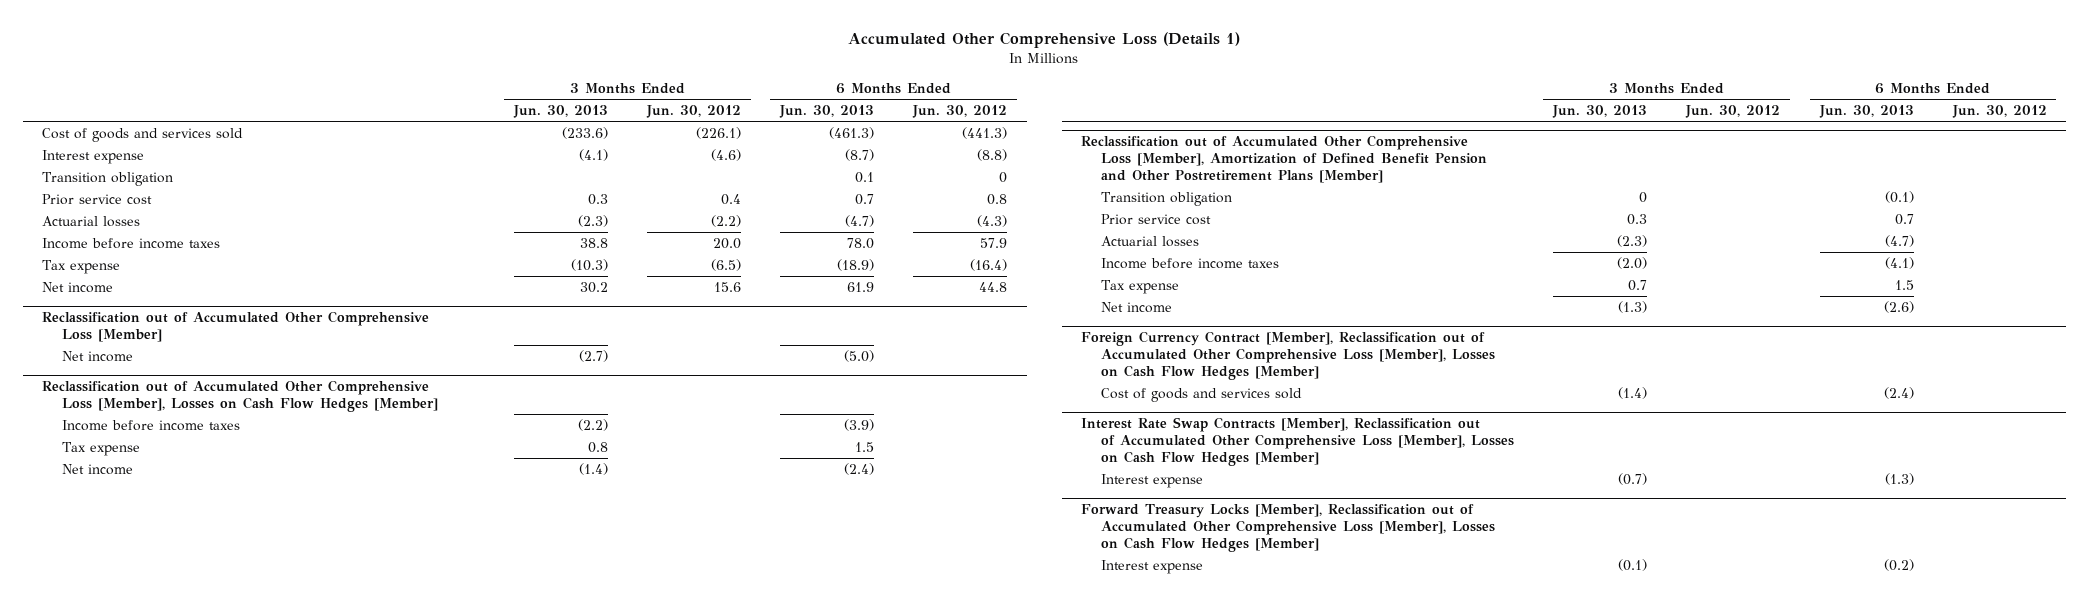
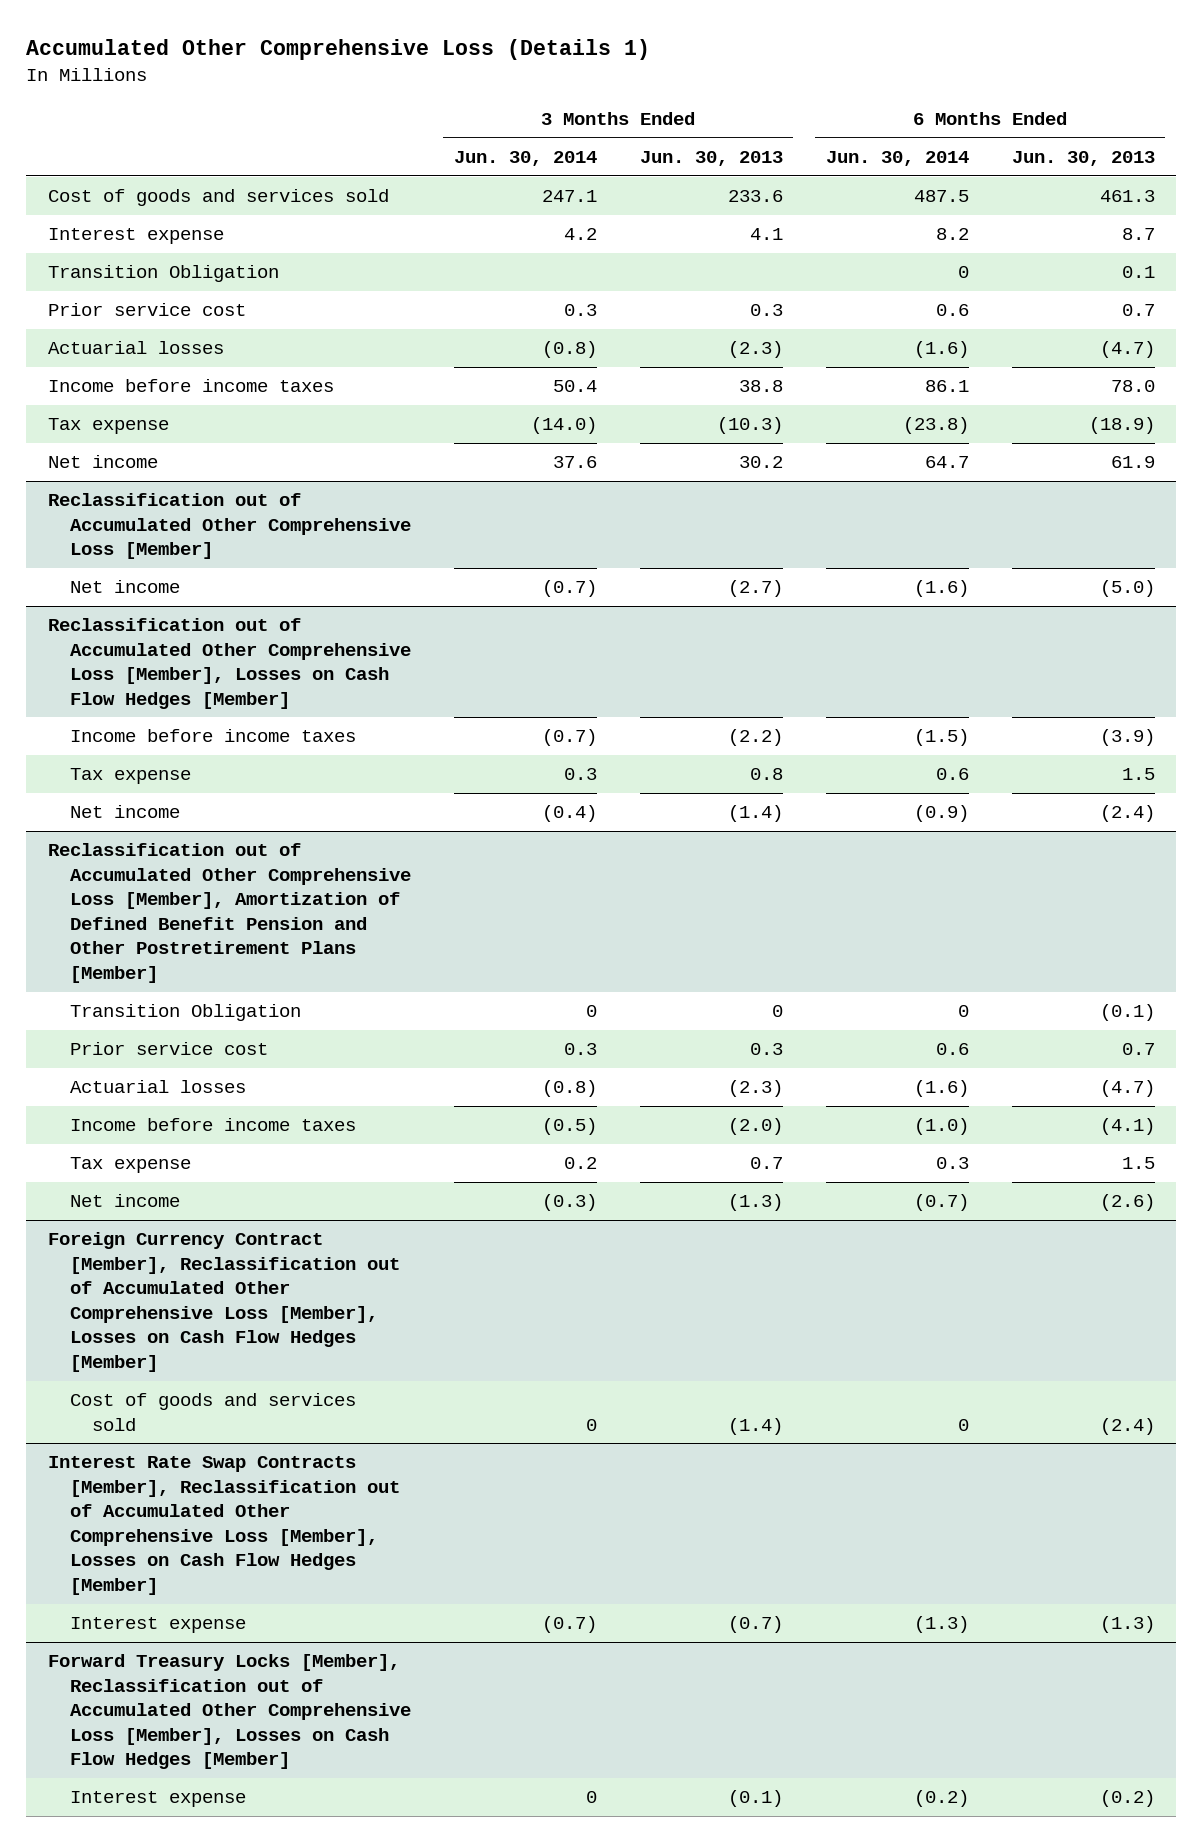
[646,105,742,119] Jun. 30, 2012 -> none
[912,105,1008,119] Jun. 30, 2012 -> none
none -> [453,150,597,166] Jun. 30, 2014
none -> [825,150,969,166] Jun. 30, 2014
[562,126,609,139] (233.6) -> [727,190,783,203] 233.6
[829,126,875,139] (461.3) -> [1099,190,1155,203] 461.3
[579,148,609,161] (4.1) -> [749,228,783,241] 4.1
[845,148,875,161] (8.7) -> [1121,228,1155,241] 8.7
[42,171,174,186] Transition obligation -> [47,265,279,283] Transition Obligation
[1101,191,1233,206] Transition obligation -> [69,1004,301,1022] Transition Obligation

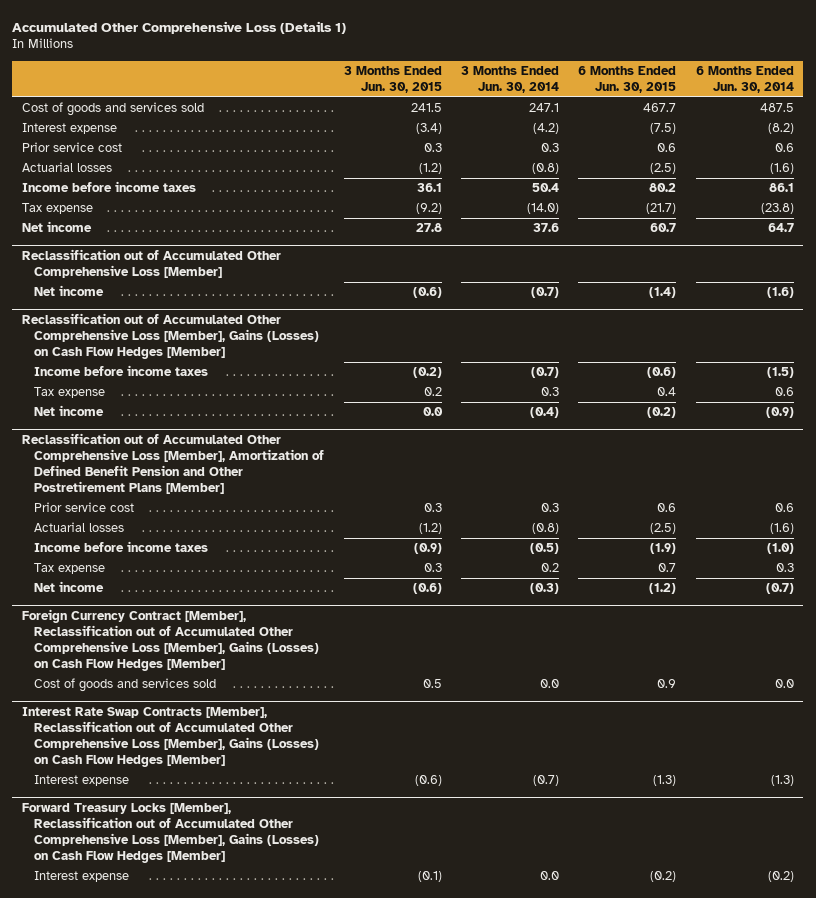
[639,150,783,166] Jun. 30, 2013 -> none
[1011,150,1155,166] Jun. 30, 2013 -> none
none -> [343,65,442,93] 3 Months Ended Jun. 30, 2015
none -> [578,65,677,93] 6 Months Ended Jun. 30, 2015
[47,265,279,283] Transition Obligation -> none
[563,228,597,241] 4.2 -> [533,123,560,135] (4.2)
[935,228,969,241] 8.2 -> [767,123,794,135] (8.2)
[47,618,411,709] Reclassification out of Accumulated Other Comprehensive Loss [Member], Losses on Cash Flow Hedges [Member] -> [21,313,320,360] Reclassification out of Accumulated Other Comprehensive Loss [Member], Gains (Losses) on Cash Flow Hedges [Member]
[69,1004,301,1022] Transition Obligation -> none
[47,1232,400,1372] Foreign Currency Contract [Member], Reclassification out of Accumulated Other Comprehensive Loss [Member], Losses on Cash Flow Hedges [Member] -> [21,609,320,672] Foreign Currency Contract [Member], Reclassification out of Accumulated Other Comprehensive Loss [Member], Gains (Losses) on Cash Flow Hedges [Member]
[585,1418,597,1431] 0 -> [540,679,560,689] 0.0
[957,1418,969,1431] 0 -> [774,679,794,689] 0.0
[47,1456,400,1595] Interest Rate Swap Contracts [Member], Reclassification out of Accumulated Other Comprehensive Loss [Member], Losses on Cash Flow Hedges [Member] -> [21,707,320,768] Interest Rate Swap Contracts [Member], Reclassification out of Accumulated Other Comprehensive Loss [Member], Gains (Losses) on Cash Flow Hedges [Member]
[47,1654,411,1770] Forward Treasury Locks [Member], Reclassification out of Accumulated Other Comprehensive Loss [Member], Losses on Cash Flow Hedges [Member] -> [21,803,320,864] Forward Treasury Locks [Member], Reclassification out of Accumulated Other Comprehensive Loss [Member], Gains (Losses) on Cash Flow Hedges [Member]
[585,1791,597,1804] 0 -> [540,871,560,881] 0.0

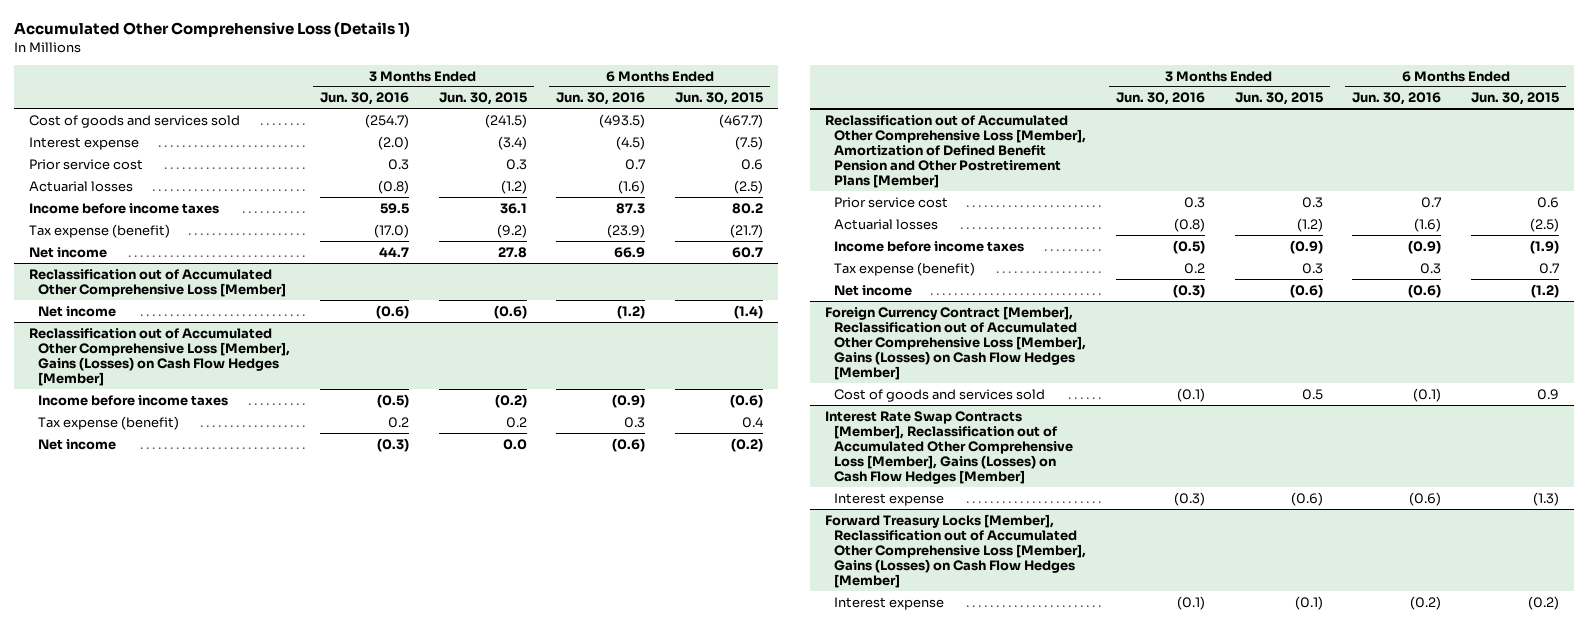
[461,65,560,93] 3 Months Ended Jun. 30, 2014 -> none
[695,65,794,93] 6 Months Ended Jun. 30, 2014 -> none
none -> [320,92,410,106] Jun. 30, 2016
none -> [556,92,646,106] Jun. 30, 2016
[410,103,442,113] 241.5 -> [484,113,527,128] (241.5)
[643,103,677,113] 467.7 -> [718,113,763,128] (467.7)
[21,203,93,215] Tax expense -> [29,223,171,238] Tax expense (benefit)
[34,387,106,399] Tax expense -> [38,415,180,430] Tax expense (benefit)
[34,563,106,575] Tax expense -> [834,261,976,276] Tax expense (benefit)

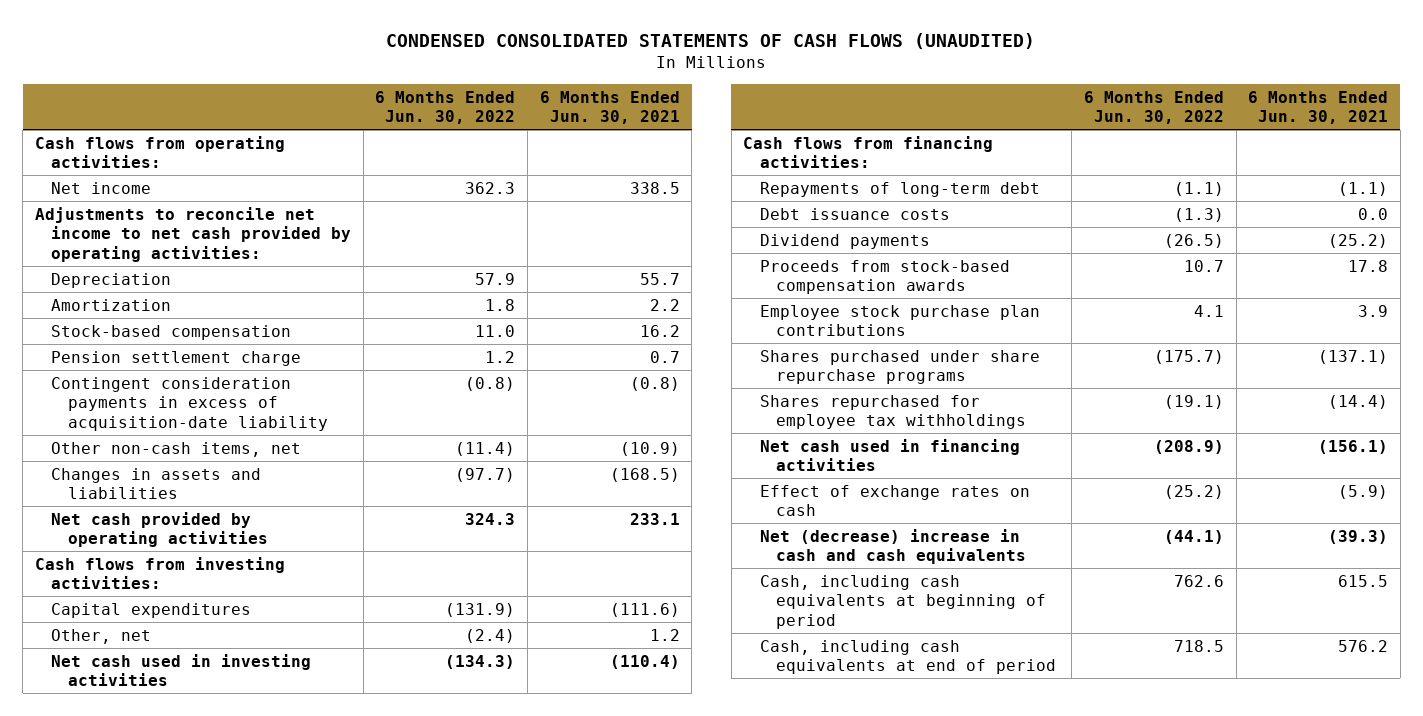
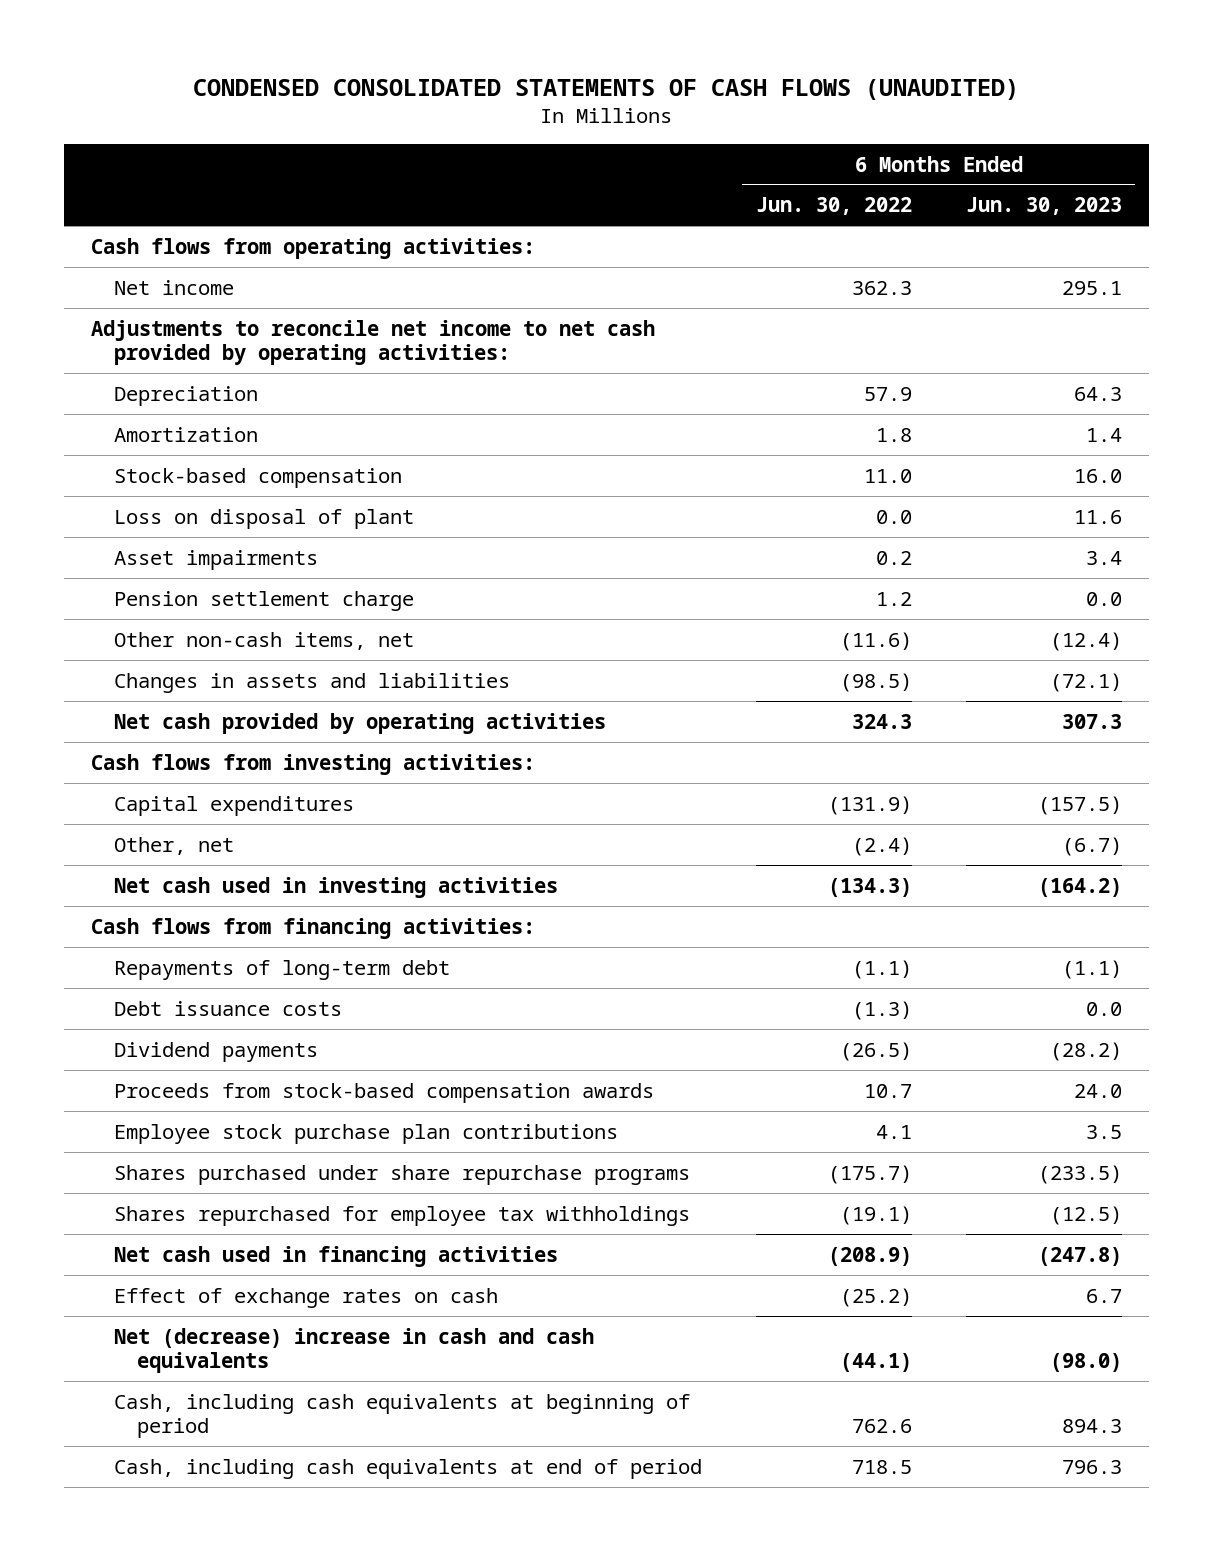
[539,90,680,125] 6 Months Ended Jun. 30, 2021 -> none
none -> [965,197,1122,216] Jun. 30, 2023
none -> [113,508,414,529] Loss on disposal of plant
none -> [113,549,318,570] Asset impairments
[51,376,328,431] Contingent consideration payments in excess of acquisition-date liability -> none
[455,441,516,456] (11.4) -> [839,631,912,651] (11.6)
[455,467,516,482] (97.7) -> [839,672,912,692] (98.5)

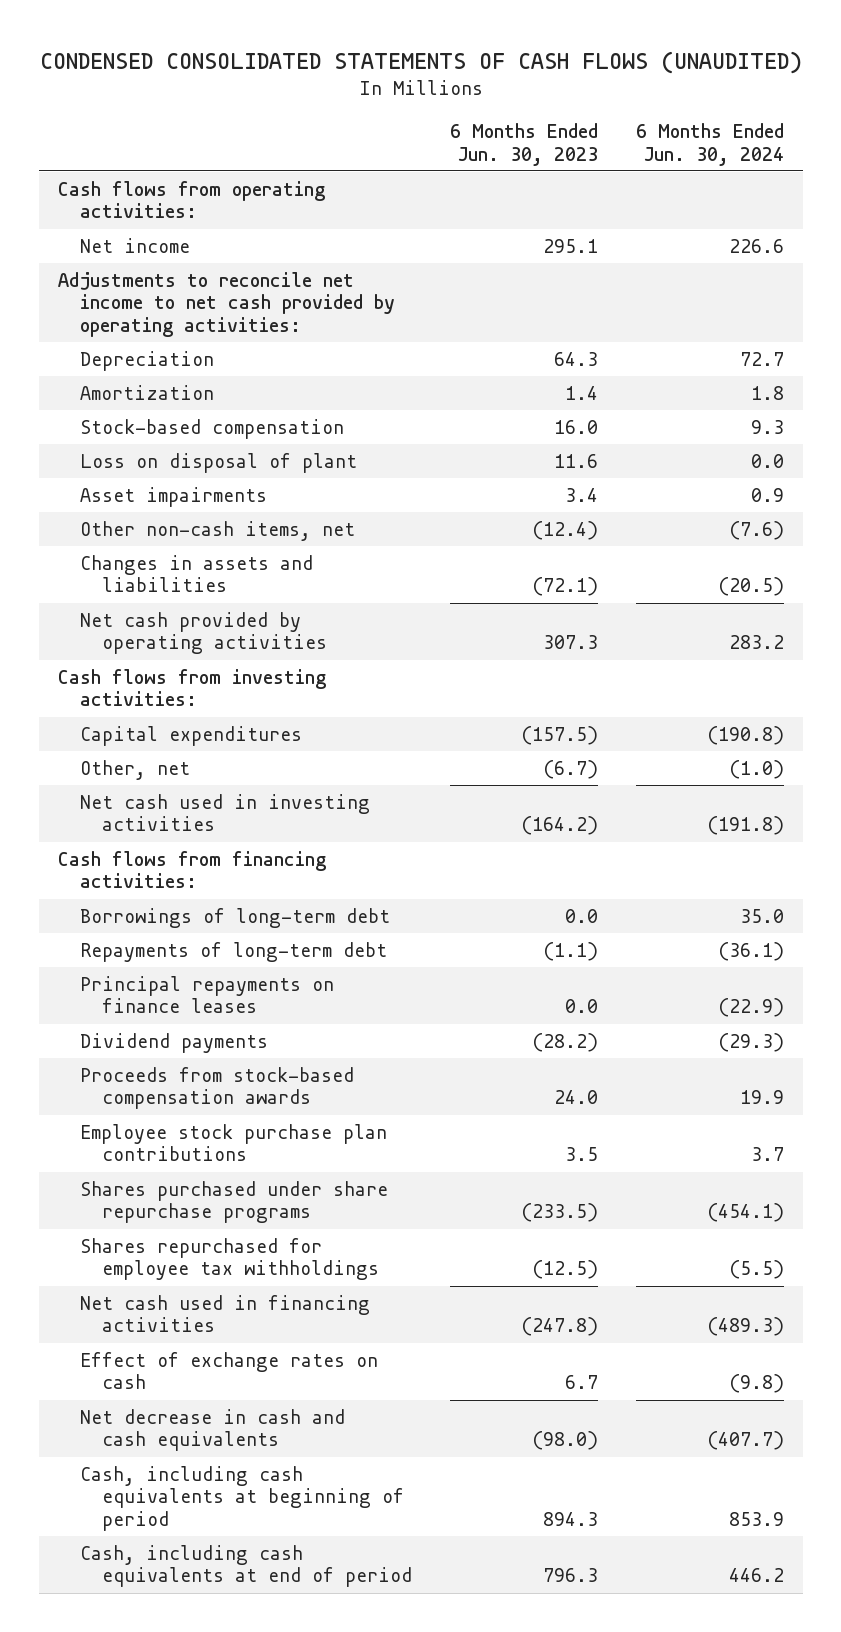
[755,197,912,216] Jun. 30, 2022 -> none
none -> [635,122,784,166] 6 Months Ended Jun. 30, 2024
[113,590,414,611] Pension settlement charge -> none
none -> [79,907,390,928] Borrowings of long-term debt
[113,1000,342,1016] Debt issuance costs -> none
none -> [79,975,334,1014] Principal repayments on finance leases
[113,1327,594,1374] Net (decrease) increase in cash and cash equivalents -> [79,1408,345,1452] Net decrease in cash and cash equivalents

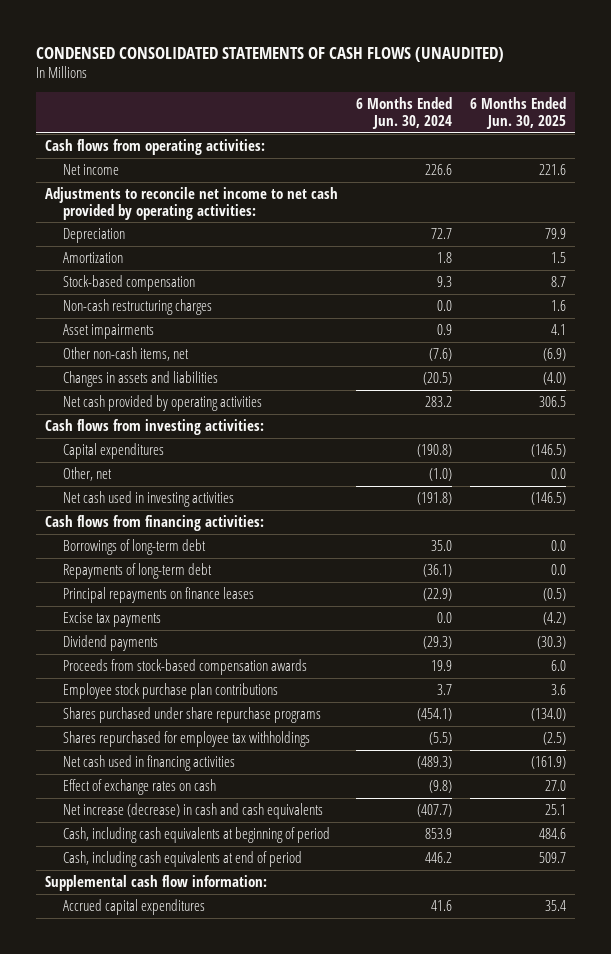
[449,122,598,166] 6 Months Ended Jun. 30, 2023 -> none
none -> [470,97,567,130] 6 Months Ended Jun. 30, 2025
[79,452,357,473] Loss on disposal of plant -> none
none -> [62,298,212,315] Non-cash restructuring charges
none -> [62,611,161,627] Excise tax payments
[79,1408,345,1452] Net decrease in cash and cash equivalents -> [62,802,323,819] Net increase (decrease) in cash and cash equivalents
none -> [45,874,268,891] Supplemental cash flow information:
none -> [62,898,205,915] Accrued capital expenditures

